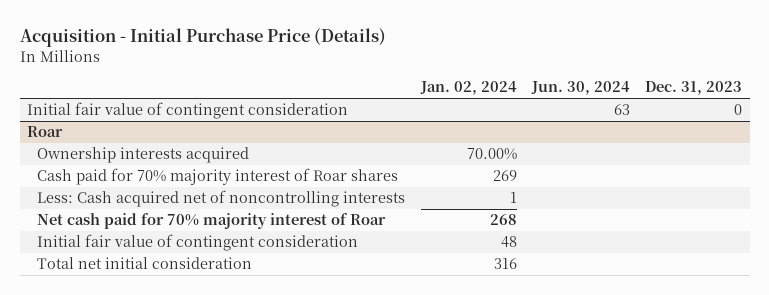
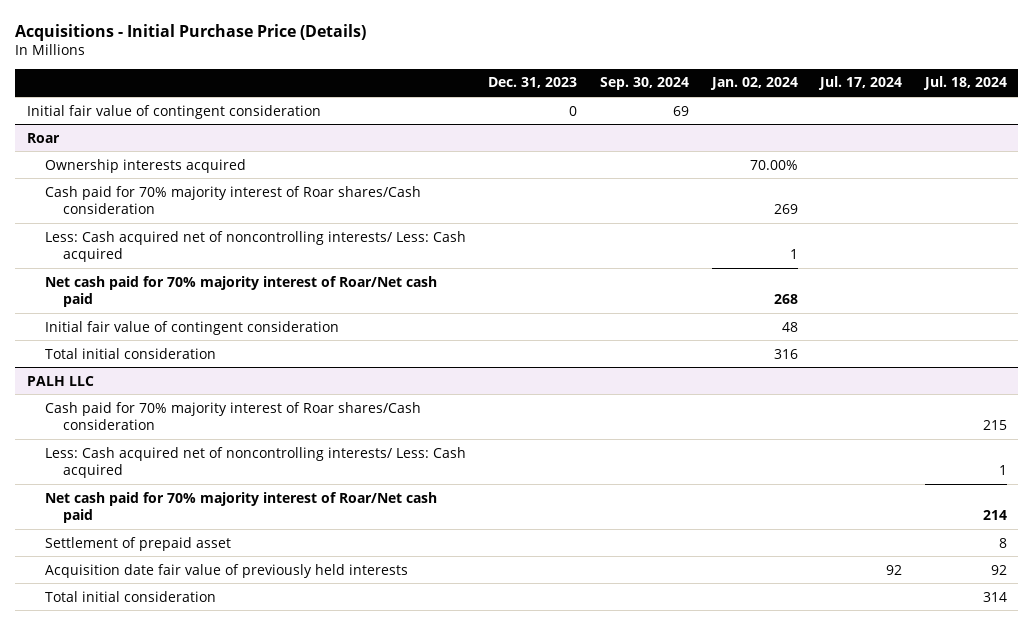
[19,28,386,48] Acquisition - Initial Purchase Price (Details) -> [15,23,367,41] Acquisitions - Initial Purchase Price (Details)
[530,81,630,96] Jun. 30, 2024 -> none
none -> [600,77,690,91] Sep. 30, 2024
none -> [818,76,903,91] Jul. 17, 2024
none -> [922,76,1007,91] Jul. 18, 2024
[37,168,399,186] Cash paid for 70% majority interest of Roar shares -> [44,185,421,214] Cash paid for 70% majority interest of Roar shares/Cash consideration
[37,190,406,208] Less: Cash acquired net of noncontrolling interests -> [44,230,466,262] Less: Cash acquired net of noncontrolling interests/ Less: Cash acquired
[37,213,387,230] Net cash paid for 70% majority interest of Roar -> [44,275,437,307] Net cash paid for 70% majority interest of Roar/Net cash paid
[37,257,253,270] Total net initial consideration -> [44,347,216,359] Total initial consideration
none -> [26,375,94,386] PALH LLC
none -> [44,401,421,430] Cash paid for 70% majority interest of Roar shares/Cash consideration
none -> [44,446,466,478] Less: Cash acquired net of noncontrolling interests/ Less: Cash acquired
none -> [44,491,437,523] Net cash paid for 70% majority interest of Roar/Net cash paid
none -> [44,536,231,551] Settlement of prepaid asset
none -> [44,563,408,578] Acquisition date fair value of previously held interests
none -> [44,590,216,602] Total initial consideration

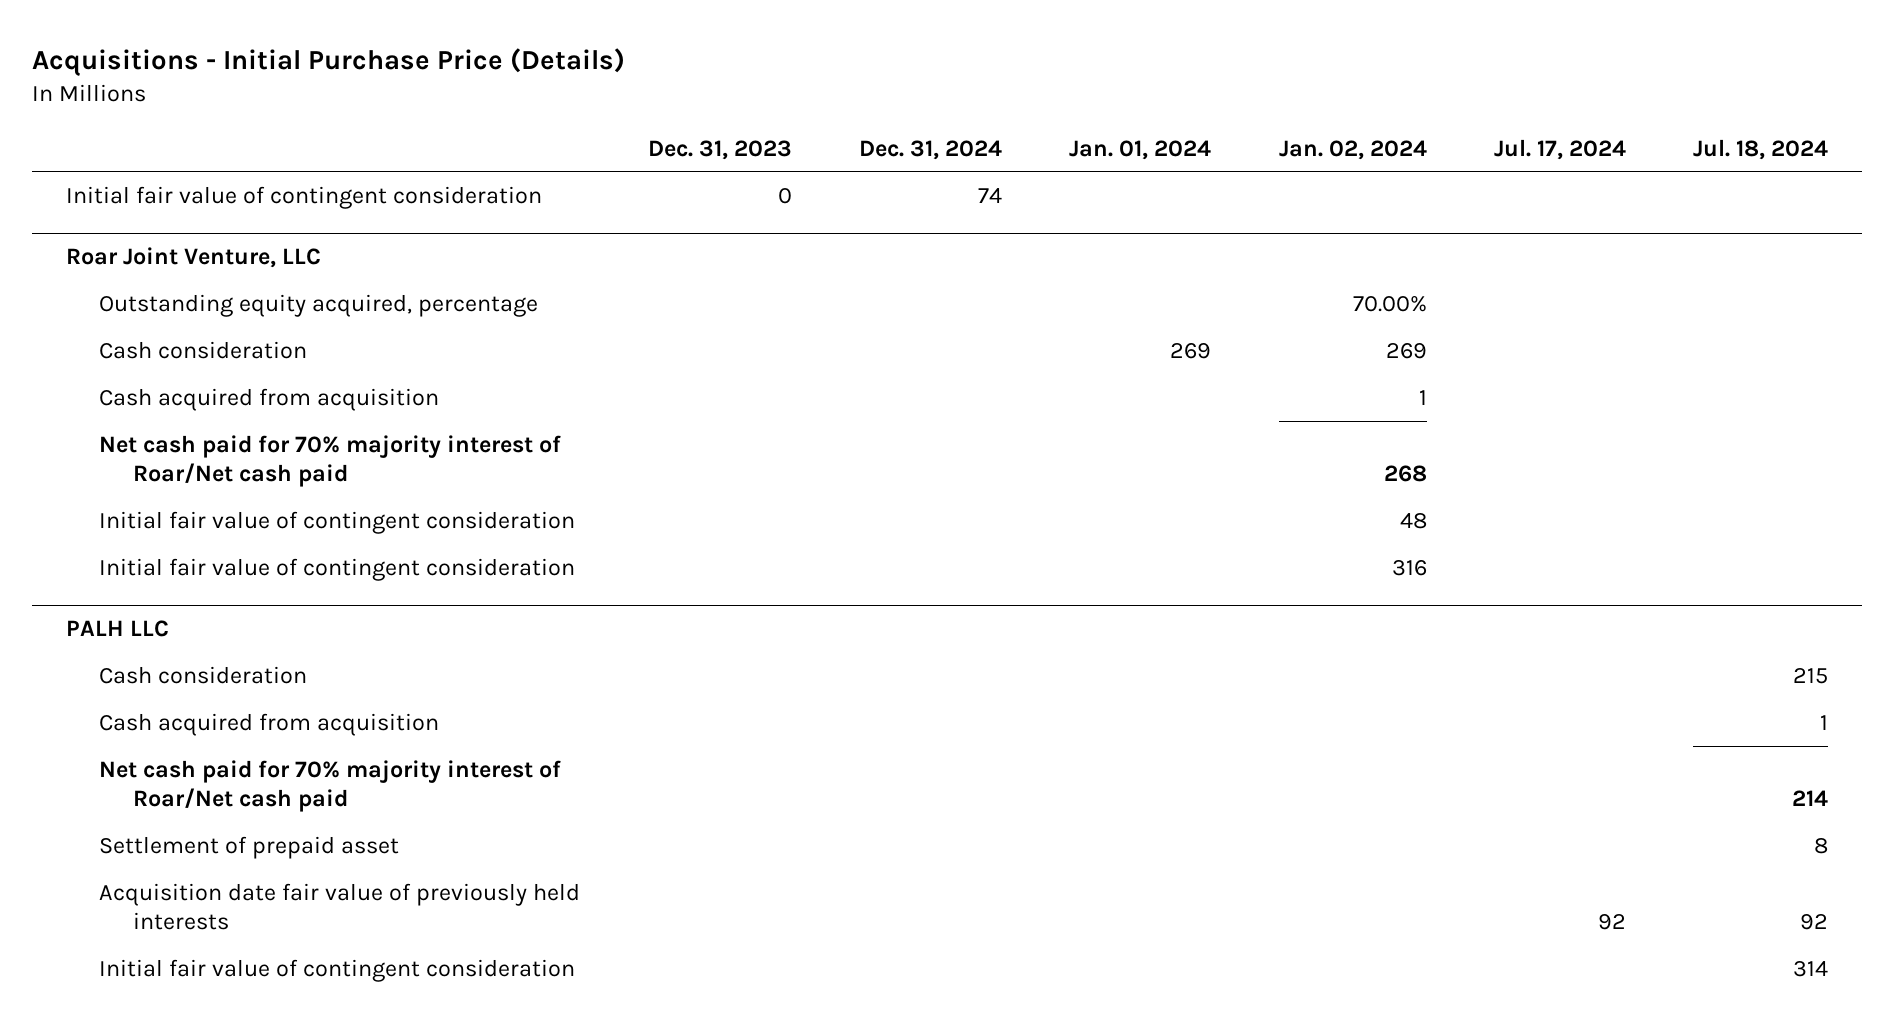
[600,77,690,91] Sep. 30, 2024 -> none
none -> [859,139,1003,160] Dec. 31, 2024
none -> [1069,139,1212,160] Jan. 01, 2024
[26,132,60,143] Roar -> [65,247,321,269] Roar Joint Venture, LLC
[44,158,246,173] Ownership interests acquired -> [99,293,539,317] Outstanding equity acquired, percentage
[44,185,421,214] Cash paid for 70% majority interest of Roar shares/Cash consideration -> [99,340,308,359] Cash consideration
[44,230,466,262] Less: Cash acquired net of noncontrolling interests/ Less: Cash acquired -> [99,387,440,411] Cash acquired from acquisition
[44,347,216,359] Total initial consideration -> [99,557,576,581] Initial fair value of contingent consideration
[44,401,421,430] Cash paid for 70% majority interest of Roar shares/Cash consideration -> [99,665,308,684] Cash consideration
[44,446,466,478] Less: Cash acquired net of noncontrolling interests/ Less: Cash acquired -> [99,712,440,736] Cash acquired from acquisition
[44,590,216,602] Total initial consideration -> [99,958,576,982] Initial fair value of contingent consideration

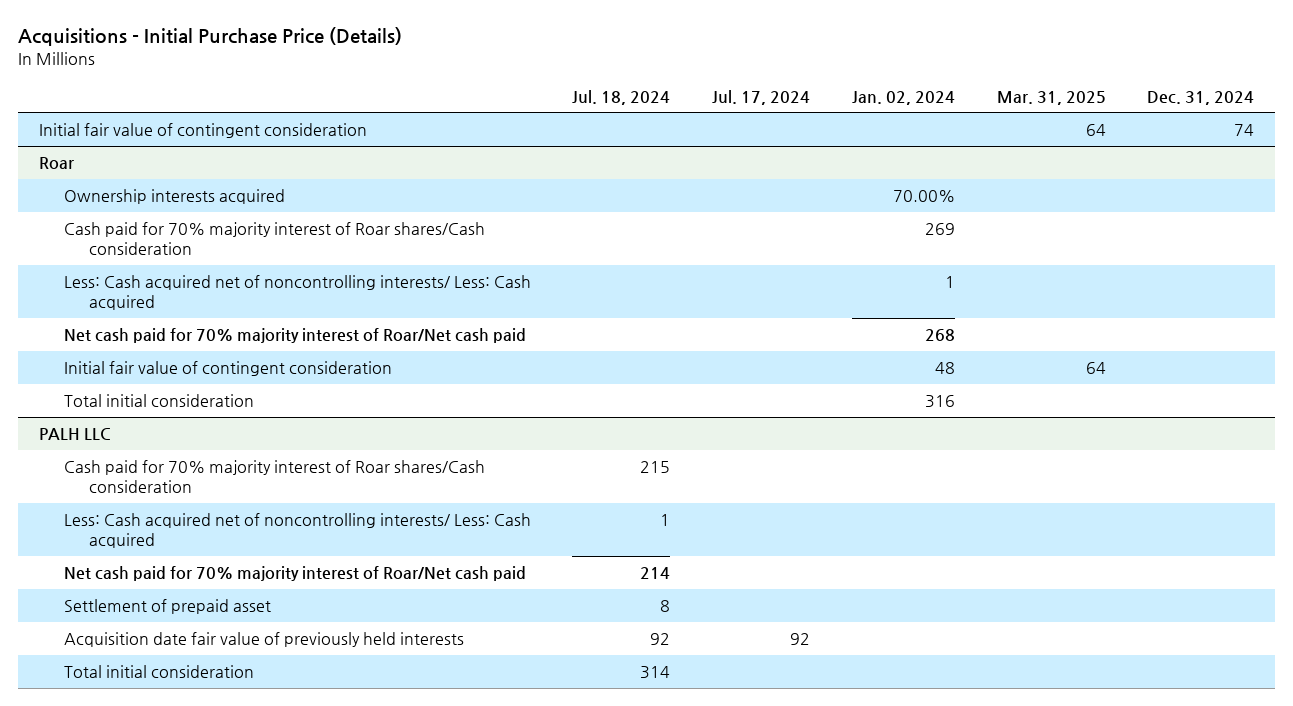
[647,139,792,160] Dec. 31, 2023 -> none
[1069,139,1212,160] Jan. 01, 2024 -> none
none -> [996,90,1106,105] Mar. 31, 2025
[65,247,321,269] Roar Joint Venture, LLC -> [38,156,74,169] Roar
[99,293,539,317] Outstanding equity acquired, percentage -> [63,188,285,204] Ownership interests acquired
[99,340,308,359] Cash consideration -> [63,221,485,256] Cash paid for 70% majority interest of Roar shares/Cash consideration
[99,387,440,411] Cash acquired from acquisition -> [63,274,531,311] Less: Cash acquired net of noncontrolling interests/ Less: Cash acquired
[99,557,576,581] Initial fair value of contingent consideration -> [63,393,254,407] Total initial consideration
[99,665,308,684] Cash consideration -> [63,459,485,494] Cash paid for 70% majority interest of Roar shares/Cash consideration
[99,712,440,736] Cash acquired from acquisition -> [63,512,531,549] Less: Cash acquired net of noncontrolling interests/ Less: Cash acquired
[99,958,576,982] Initial fair value of contingent consideration -> [63,664,254,678] Total initial consideration

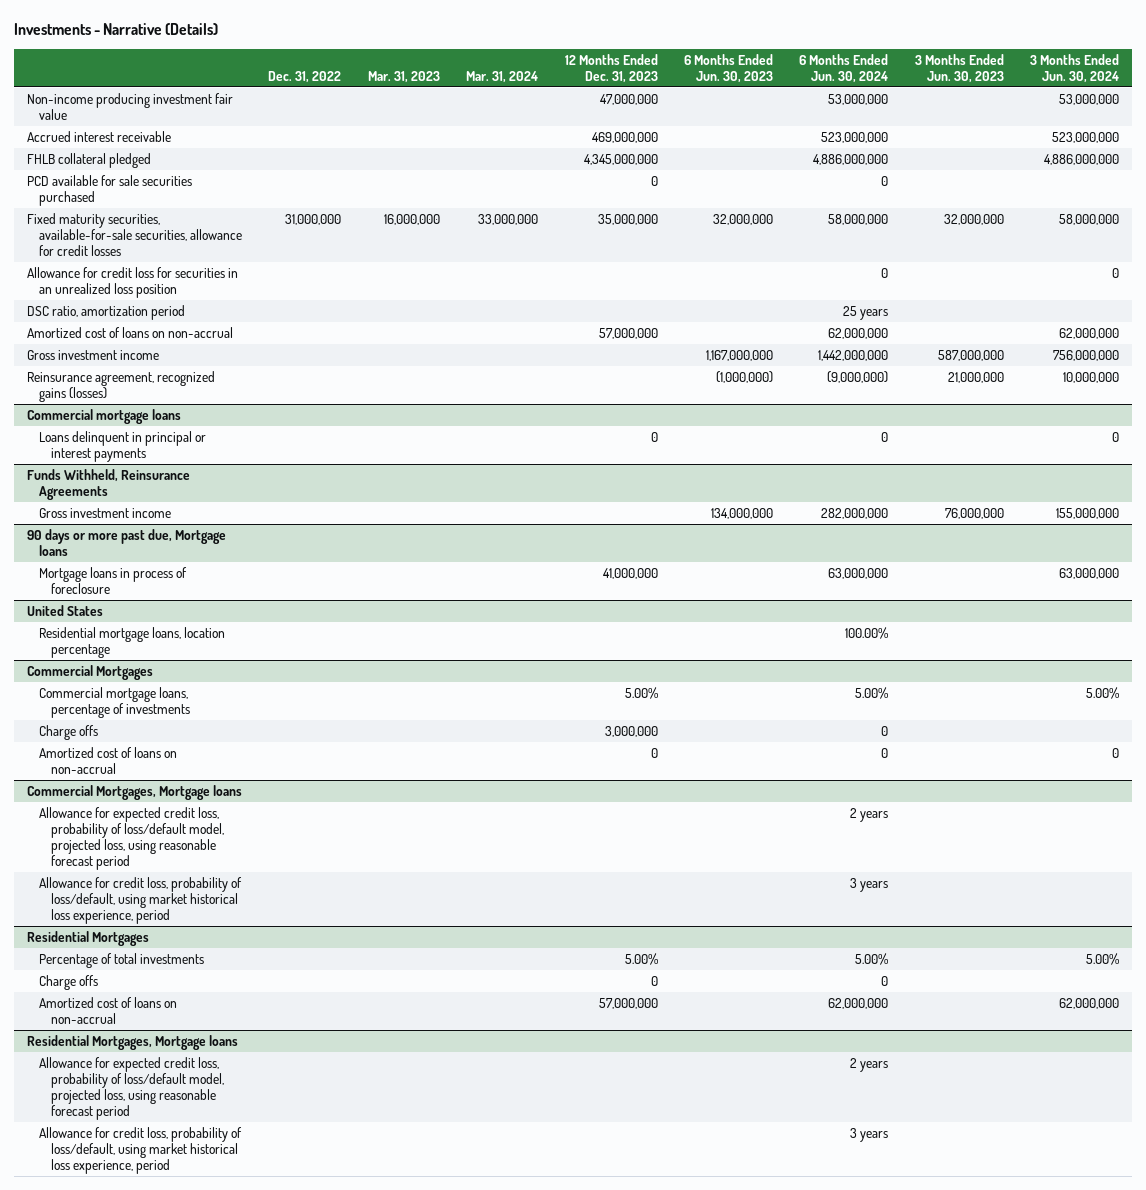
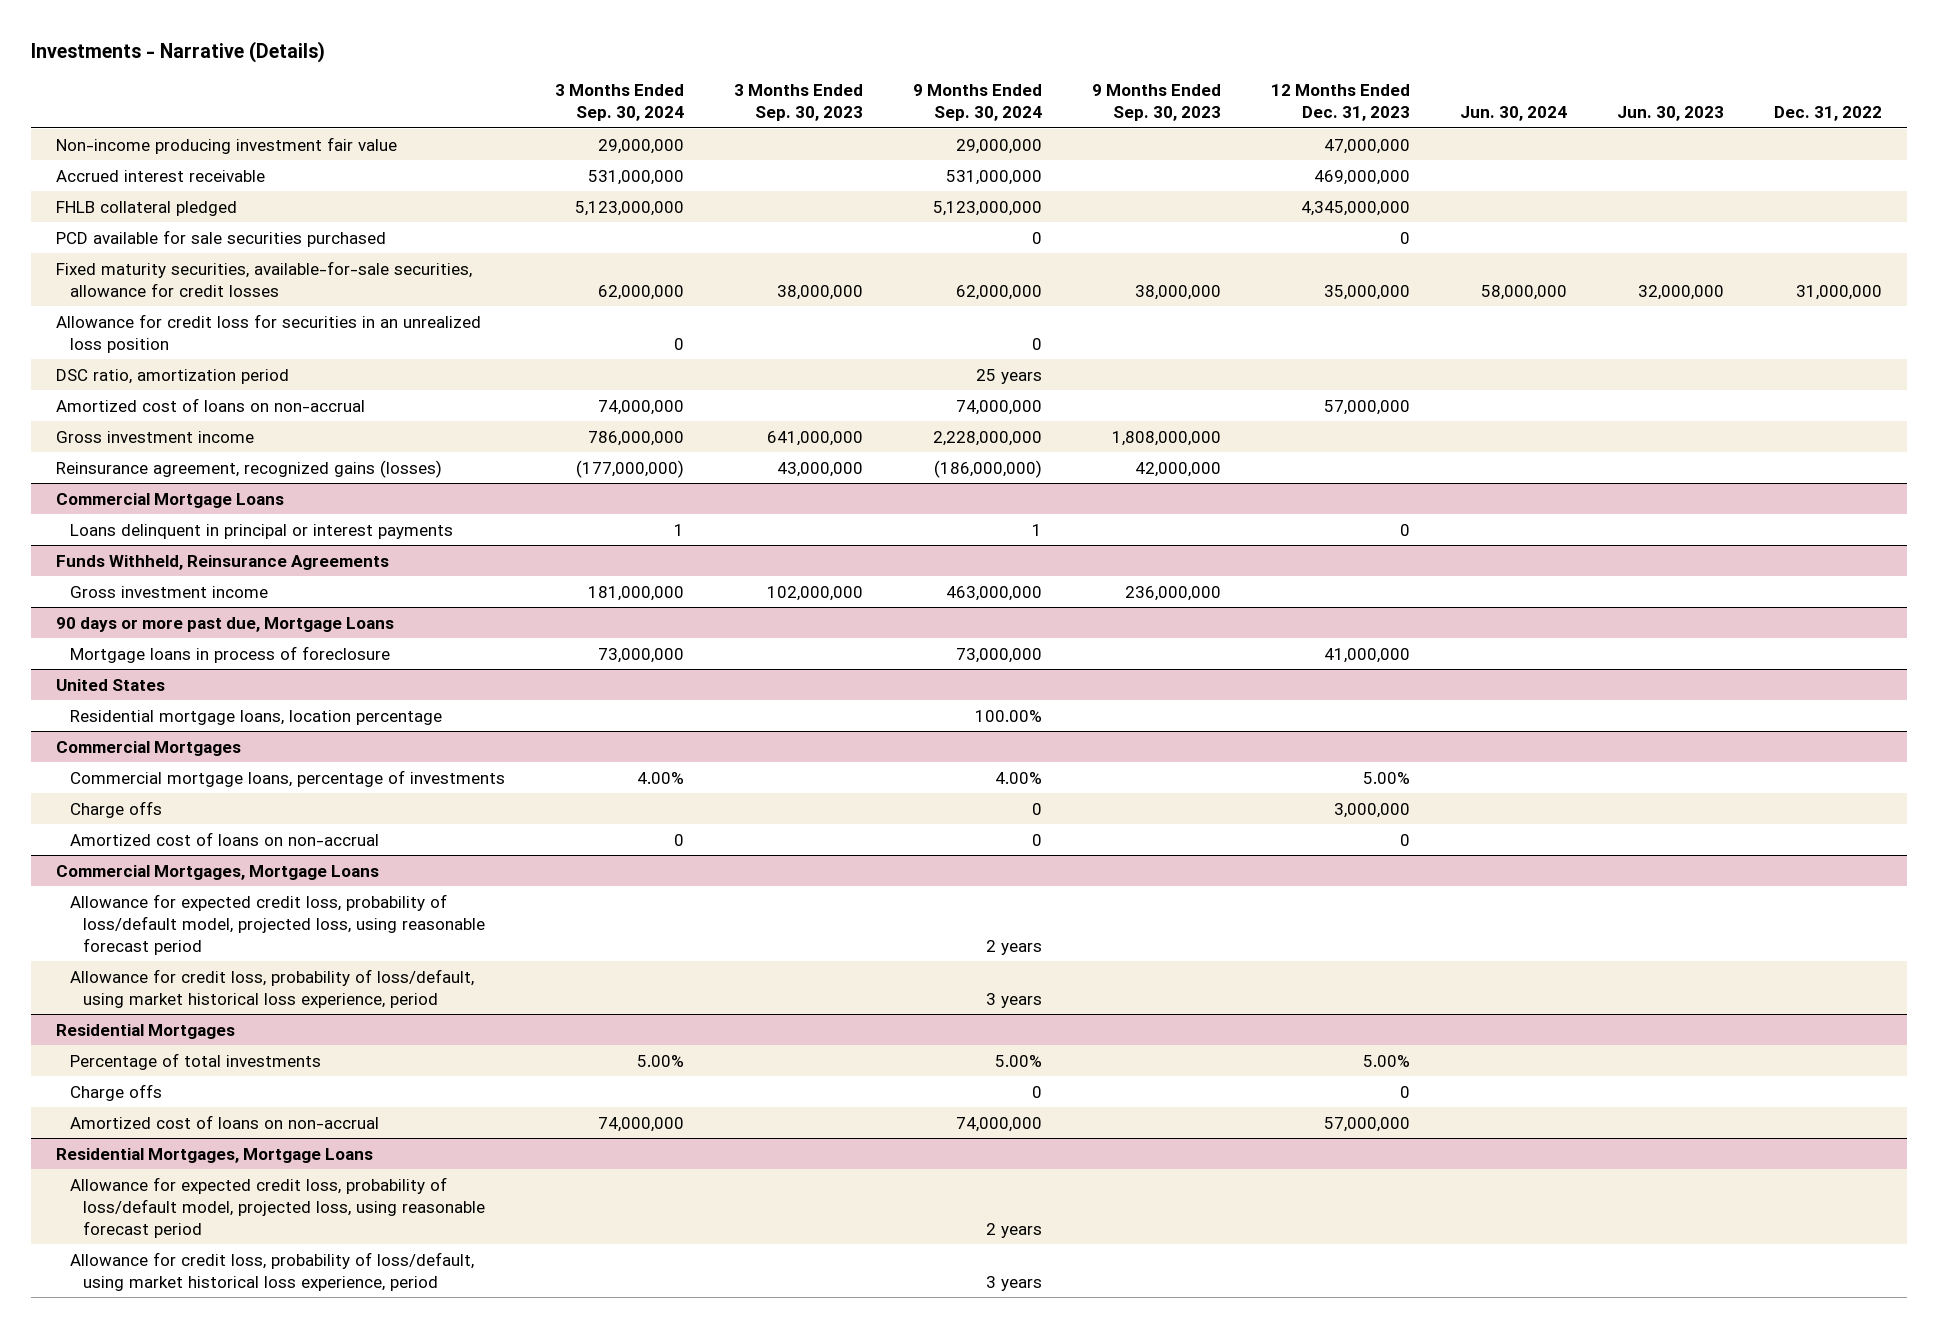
[367,70,440,83] Mar. 31, 2023 -> none
[466,70,539,83] Mar. 31, 2024 -> none
[683,53,773,83] 6 Months Ended Jun. 30, 2023 -> none
[799,53,889,83] 6 Months Ended Jun. 30, 2024 -> none
[914,53,1004,83] 3 Months Ended Jun. 30, 2023 -> none
[1029,53,1119,83] 3 Months Ended Jun. 30, 2024 -> none
none -> [554,84,684,122] 3 Months Ended Sep. 30, 2024
none -> [733,84,863,122] 3 Months Ended Sep. 30, 2023
none -> [912,84,1042,122] 9 Months Ended Sep. 30, 2024
none -> [1091,84,1221,122] 9 Months Ended Sep. 30, 2023
none -> [1459,106,1567,122] Jun. 30, 2024
none -> [1616,106,1724,122] Jun. 30, 2023
[26,409,181,425] Commercial mortgage loans -> [56,492,285,508] Commercial Mortgage Loans
[26,529,226,557] 90 days or more past due, Mortgage loans -> [56,616,395,632] 90 days or more past due, Mortgage Loans
[26,785,242,801] Commercial Mortgages, Mortgage loans -> [56,864,380,880] Commercial Mortgages, Mortgage Loans
[26,1035,238,1051] Residential Mortgages, Mortgage loans -> [56,1147,374,1163] Residential Mortgages, Mortgage Loans

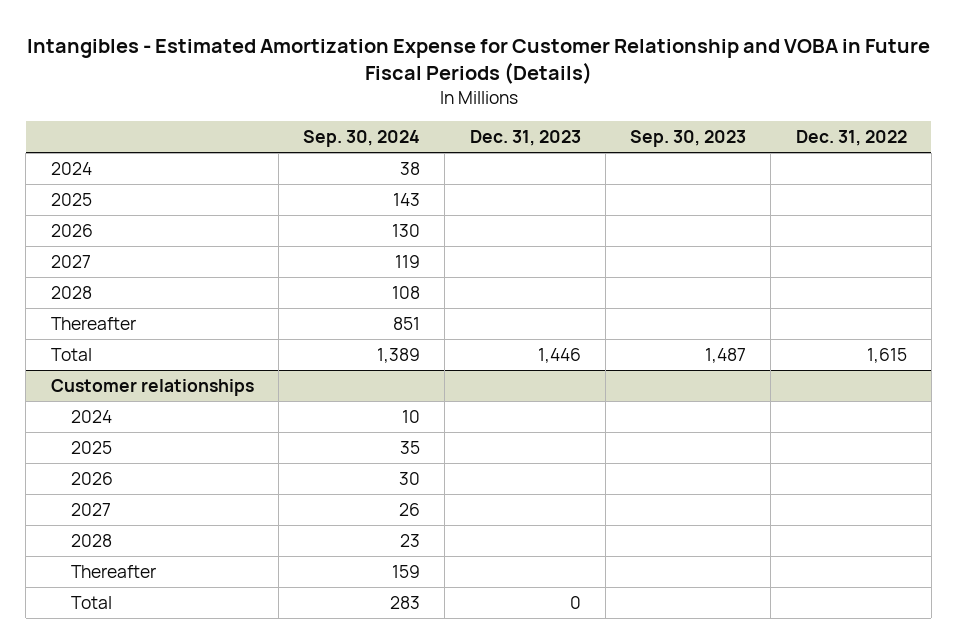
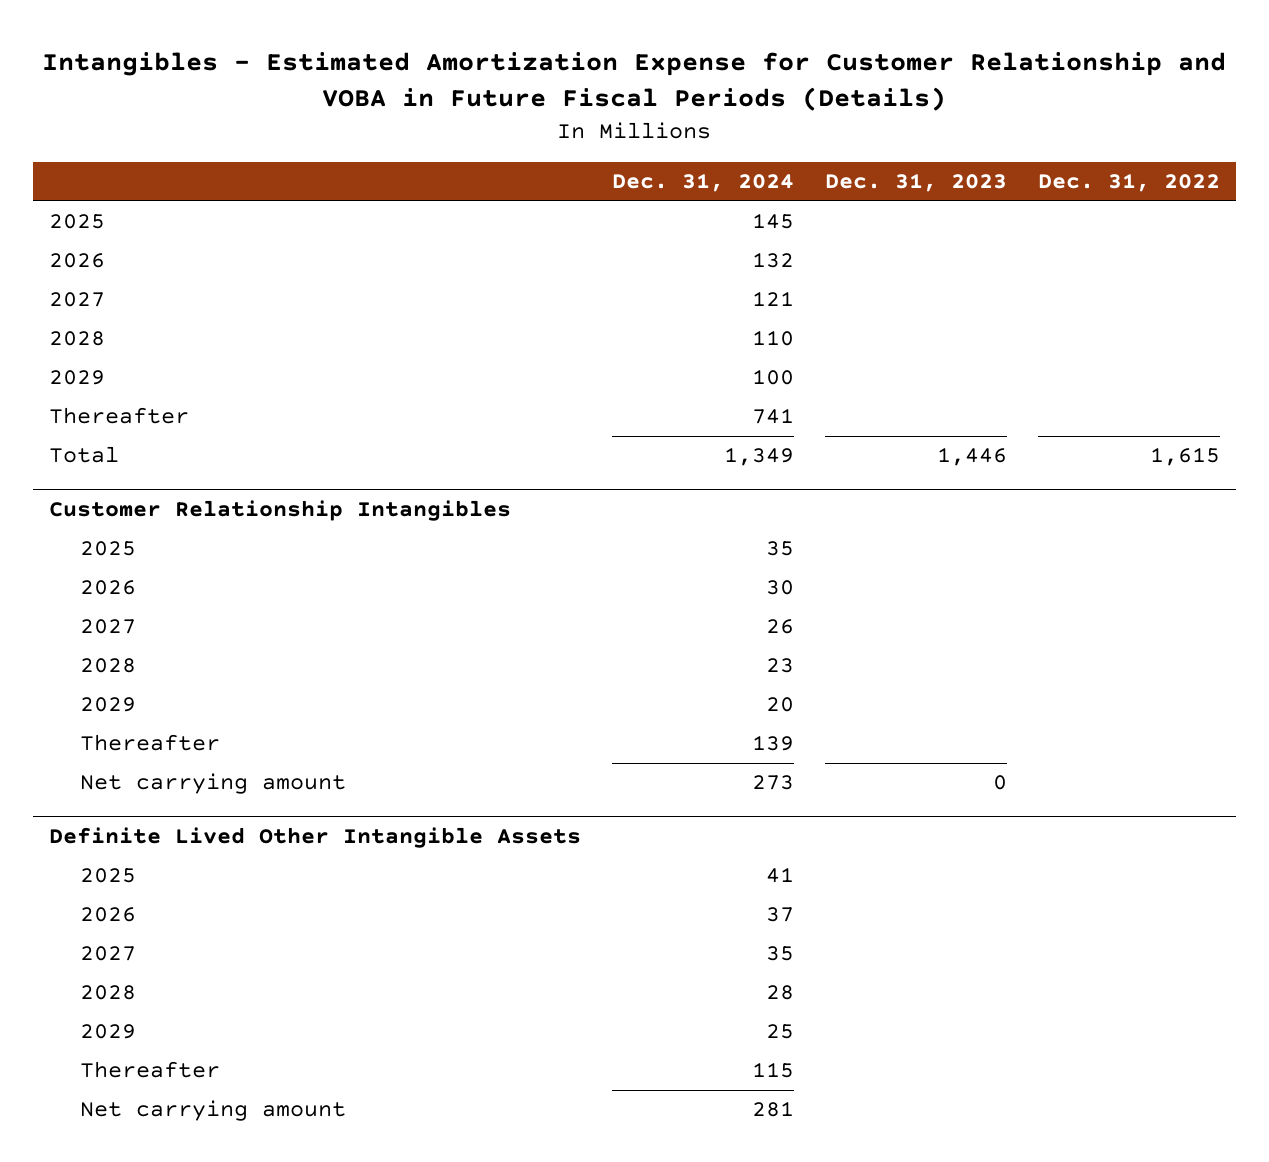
[303,130,421,148] Sep. 30, 2024 -> none
[630,130,747,148] Sep. 30, 2023 -> none
none -> [611,173,794,193] Dec. 31, 2024
[50,161,92,175] 2024 -> none
none -> [48,370,105,386] 2029
[70,409,112,423] 2024 -> none
[50,378,254,396] Customer relationships -> [48,500,511,522] Customer Relationship Intangibles
none -> [80,697,137,713] 2029
[70,595,112,609] Total -> [80,773,347,795] Net carrying amount
none -> [48,827,581,849] Definite Lived Other Intangible Assets
none -> [80,868,137,884] 2025
none -> [80,907,137,923] 2026
none -> [80,946,137,962] 2027
none -> [80,985,137,1001] 2028
none -> [80,1024,137,1040] 2029
none -> [80,1061,221,1079] Thereafter
none -> [80,1100,347,1122] Net carrying amount

